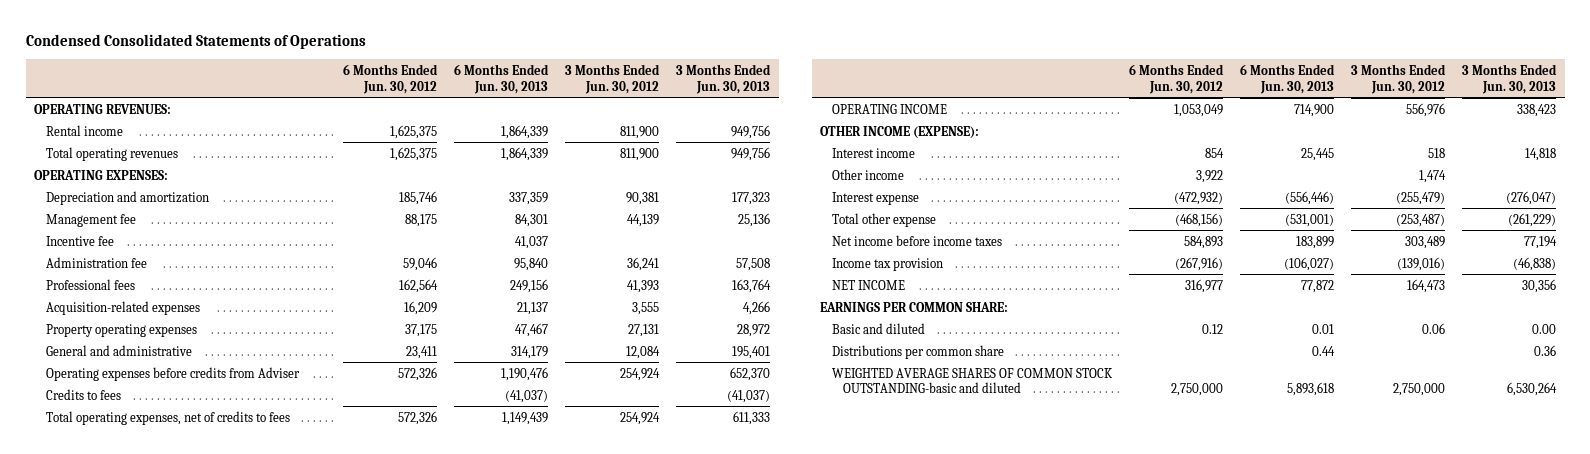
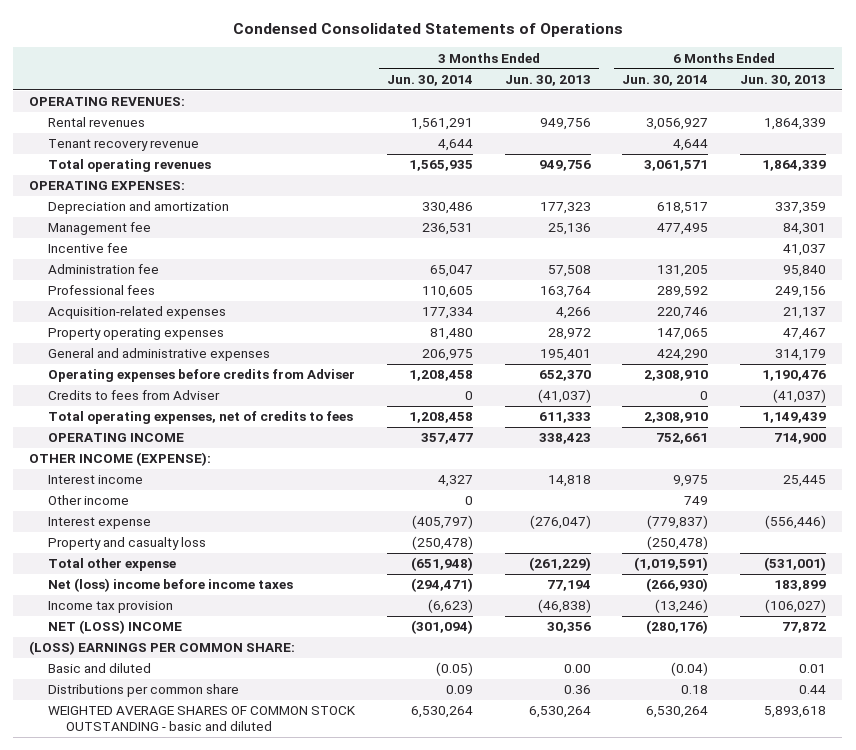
[343,63,439,94] 6 Months Ended Jun. 30, 2012 -> none
[565,63,661,94] 3 Months Ended Jun. 30, 2012 -> none
none -> [386,75,473,87] Jun. 30, 2014
none -> [622,75,709,87] Jun. 30, 2014
[45,124,123,136] Rental income -> [47,117,145,128] Rental revenues
none -> [47,139,199,152] Tenant recovery revenue
[45,344,192,356] General and administrative -> [47,348,270,362] General and administrative expenses
[45,388,121,400] Credits to fees -> [47,390,220,401] Credits to fees from Adviser
none -> [47,537,206,551] Property and casualty loss
[831,234,1002,246] Net income before income taxes -> [47,578,293,593] Net (loss) income before income taxes
[831,279,905,290] NET INCOME -> [47,620,182,635] NET (LOSS) INCOME
[820,301,1009,312] EARNINGS PER COMMON SHARE: -> [29,641,296,656] (LOSS) EARNINGS PER COMMON SHARE:
[831,367,1113,394] WEIGHTED AVERAGE SHARES OF COMMON STOCK OUTSTANDING-basic and diluted -> [47,706,356,731] WEIGHTED AVERAGE SHARES OF COMMON STOCK OUTSTANDING - basic and diluted

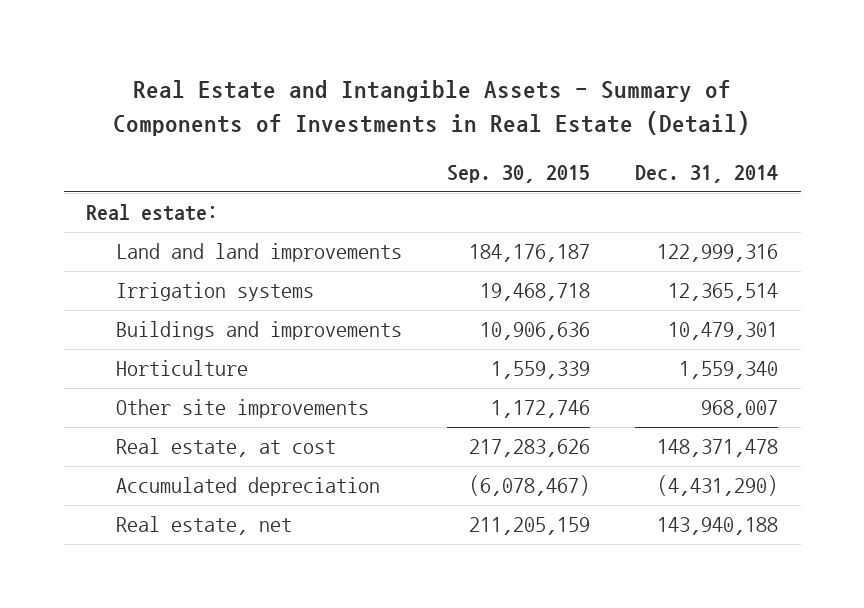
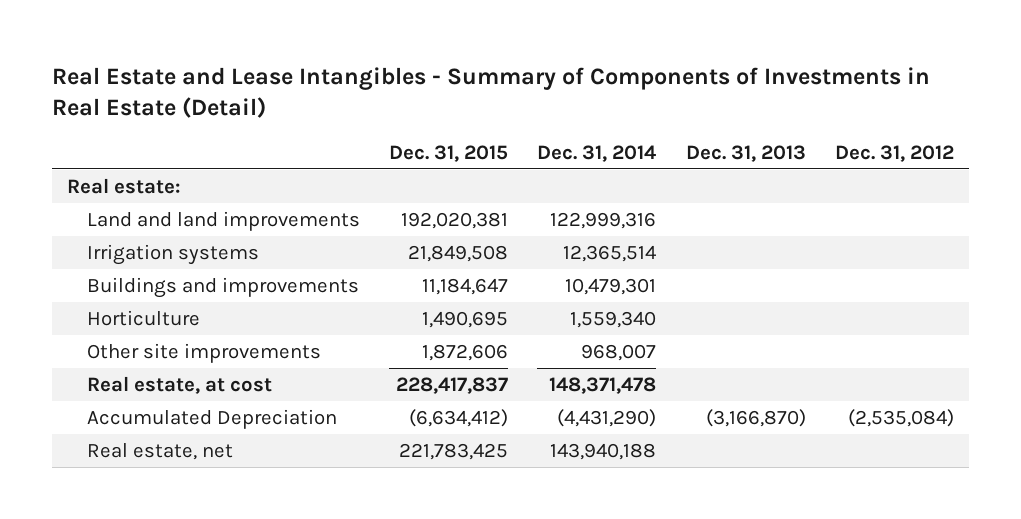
[113,80,751,136] Real Estate and Intangible Assets - Summary of Components of Investments in Real Estate (Detail) -> [52,66,931,119] Real Estate and Lease Intangibles - Summary of Components of Investments in Real Estate (Detail)
[447,164,591,183] Sep. 30, 2015 -> none
none -> [388,144,508,162] Dec. 31, 2015
none -> [685,144,806,162] Dec. 31, 2013
none -> [835,144,955,162] Dec. 31, 2012
[115,477,380,497] Accumulated depreciation -> [86,408,337,429] Accumulated Depreciation

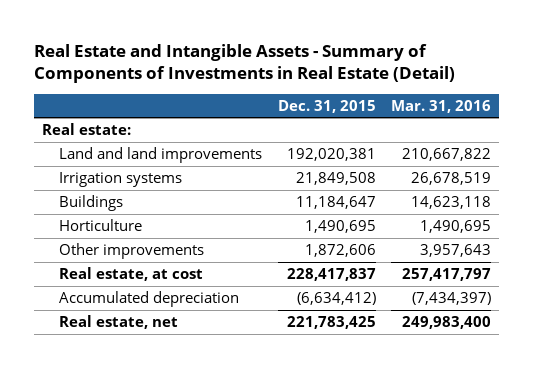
[52,66,931,119] Real Estate and Lease Intangibles - Summary of Components of Investments in Real Estate (Detail) -> [34,43,456,84] Real Estate and Intangible Assets - Summary of Components of Investments in Real Estate (Detail)
[537,144,657,162] Dec. 31, 2014 -> none
[685,144,806,162] Dec. 31, 2013 -> none
[835,144,955,162] Dec. 31, 2012 -> none
none -> [391,99,492,113] Mar. 31, 2016
[86,276,359,298] Buildings and improvements -> [59,194,124,211] Buildings
[86,342,321,363] Other site improvements -> [59,242,205,259] Other improvements
[86,408,337,429] Accumulated Depreciation -> [59,290,240,307] Accumulated depreciation

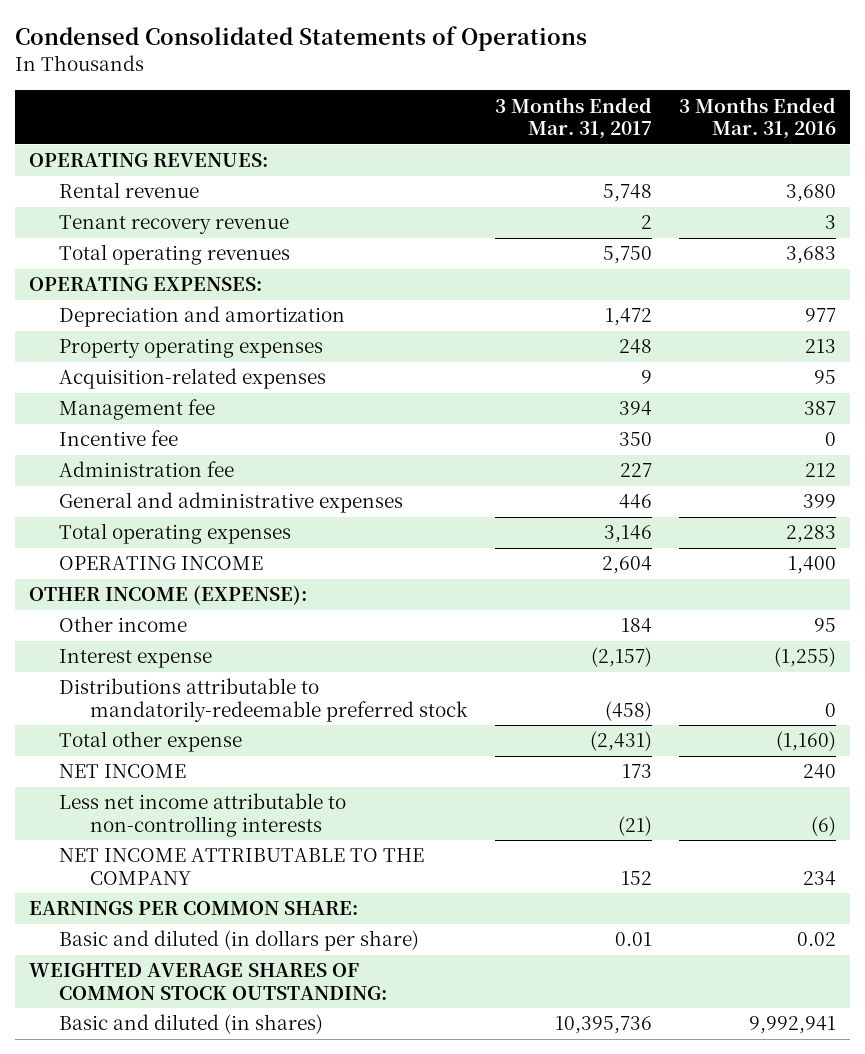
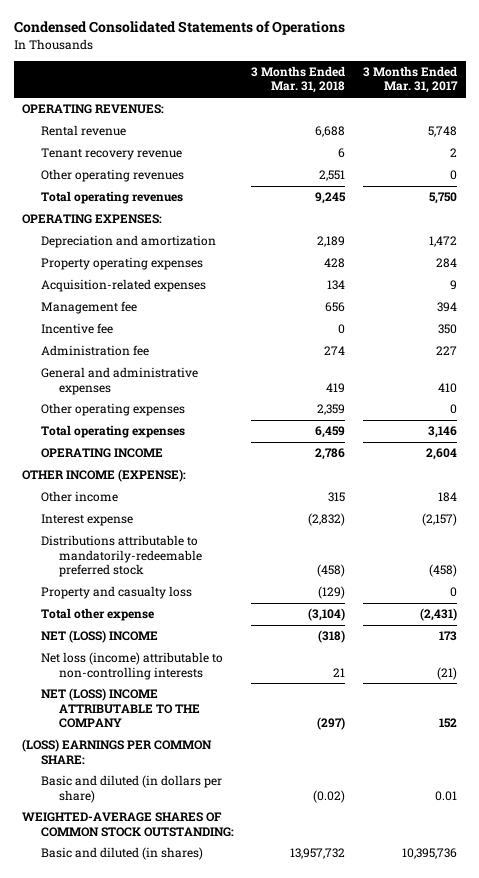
[679,96,837,140] 3 Months Ended Mar. 31, 2016 -> none
none -> [251,66,346,94] 3 Months Ended Mar. 31, 2018
none -> [40,169,184,183] Other operating revenues
[619,339,653,355] 248 -> [435,258,457,269] 284
[619,494,653,510] 446 -> [437,382,457,393] 410
none -> [40,403,185,417] Other operating expenses
none -> [40,586,192,600] Property and casualty loss
[59,764,187,779] NET INCOME -> [40,630,158,644] NET (LOSS) INCOME
[59,793,347,838] Less net income attributable to non-controlling interests -> [40,652,223,680] Net loss (income) attributable to non-controlling interests
[59,848,425,886] NET INCOME ATTRIBUTABLE TO THE COMPANY -> [40,688,201,728] NET (LOSS) INCOME ATTRIBUTABLE TO THE COMPANY
[29,901,359,916] EARNINGS PER COMMON SHARE: -> [22,739,213,765] (LOSS) EARNINGS PER COMMON SHARE:
[29,963,388,1001] WEIGHTED AVERAGE SHARES OF COMMON STOCK OUTSTANDING: -> [22,812,234,837] WEIGHTED-AVERAGE SHARES OF COMMON STOCK OUTSTANDING:

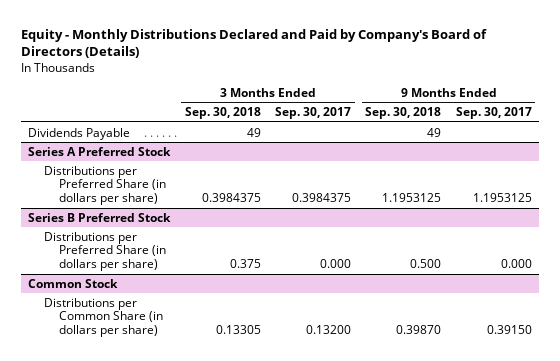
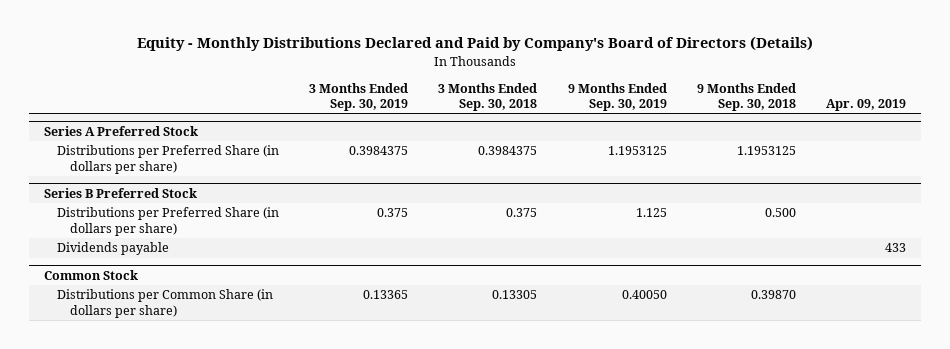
[274,107,351,120] Sep. 30, 2017 -> none
[455,107,532,120] Sep. 30, 2017 -> none
none -> [309,82,409,111] 3 Months Ended Sep. 30, 2019
none -> [567,82,667,111] 9 Months Ended Sep. 30, 2019
none -> [826,98,907,111] Apr. 09, 2019
[28,127,131,140] Dividends Payable -> none
none -> [56,242,169,256] Dividends payable

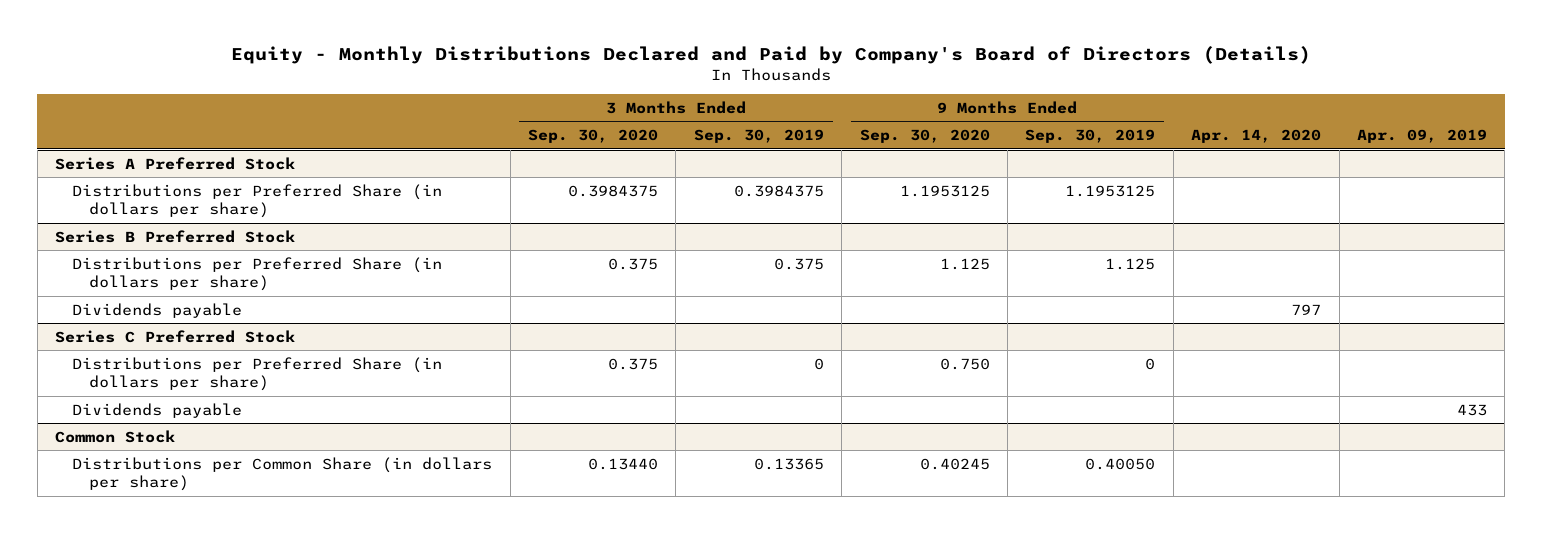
[438,82,538,111] 3 Months Ended Sep. 30, 2018 -> none
[696,82,796,111] 9 Months Ended Sep. 30, 2018 -> none
none -> [527,129,658,144] Sep. 30, 2020
none -> [859,129,990,144] Sep. 30, 2020
none -> [1191,129,1322,144] Apr. 14, 2020
none -> [72,302,243,318] Dividends payable
none -> [55,329,296,343] Series C Preferred Stock
none -> [72,356,443,392] Distributions per Preferred Share (in dollars per share)

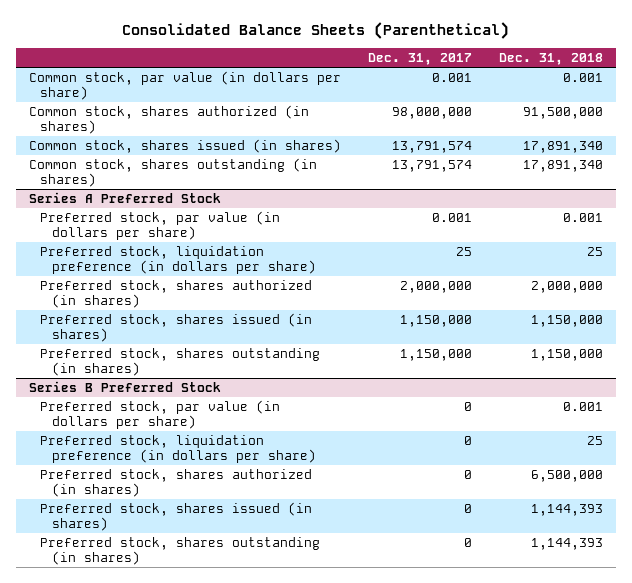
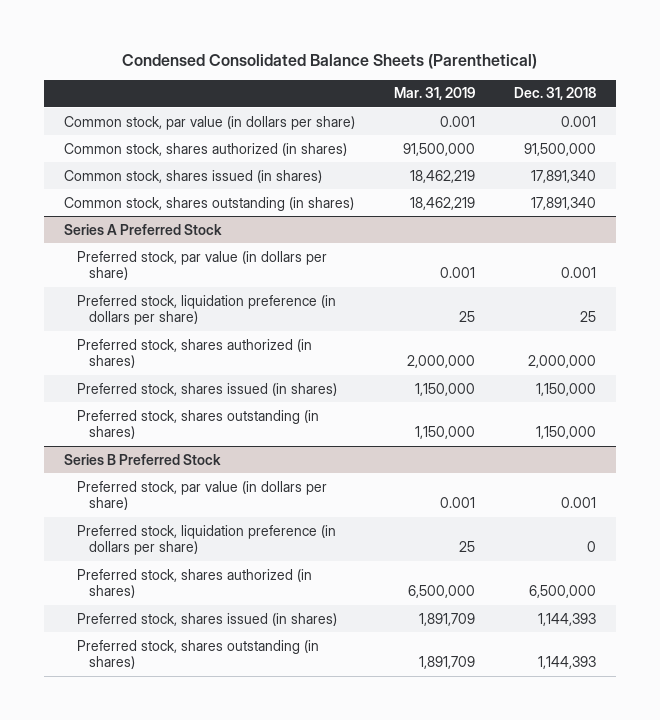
[122,22,510,40] Consolidated Balance Sheets (Parenthetical) -> [122,53,538,69] Condensed Consolidated Balance Sheets (Parenthetical)
[368,53,473,66] Dec. 31, 2017 -> none
none -> [394,87,476,101] Mar. 31, 2019
[586,436,603,446] 25 -> [587,541,597,553] 0

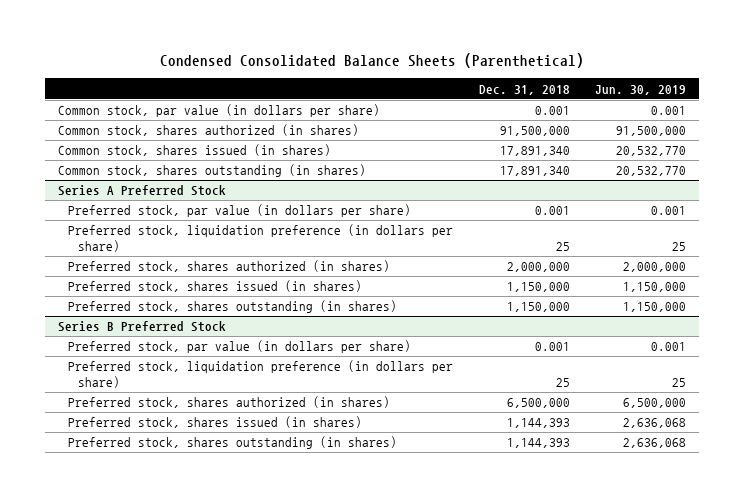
[394,87,476,101] Mar. 31, 2019 -> none
none -> [595,84,687,95] Jun. 30, 2019
[587,541,597,553] 0 -> [555,377,570,387] 25

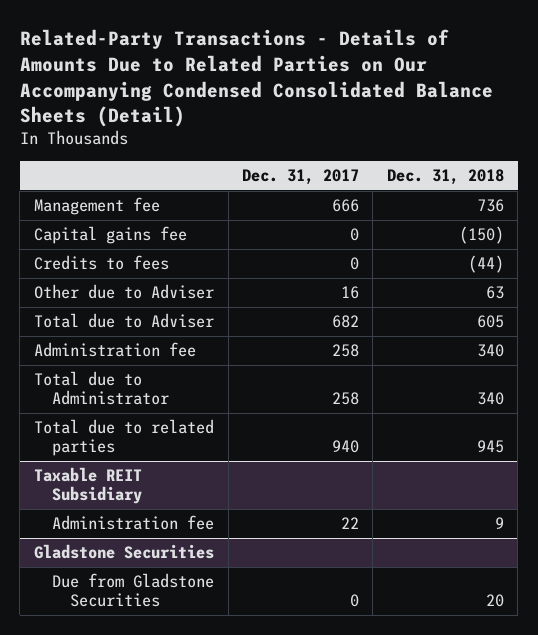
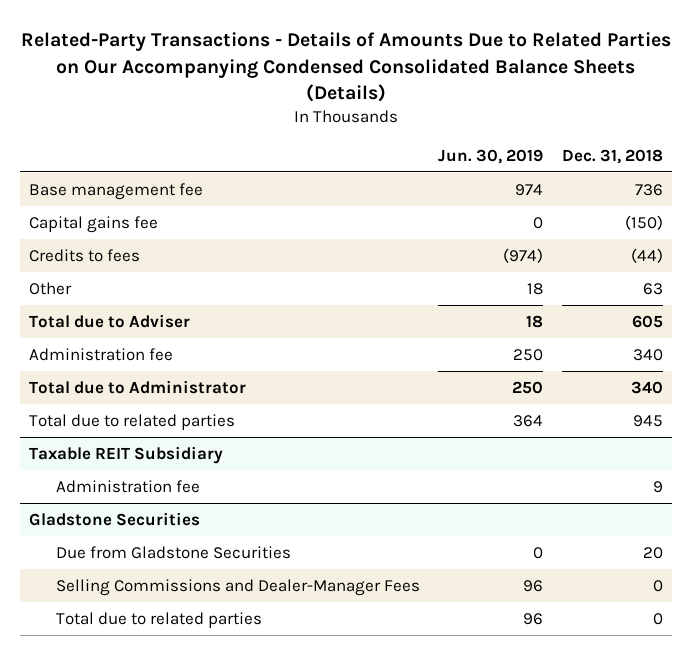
[19,29,493,128] Related-Party Transactions - Details of Amounts Due to Related Parties on Our Accompanying Condensed Consolidated Balance Sheets (Detail) -> [20,32,671,103] Related-Party Transactions - Details of Amounts Due to Related Parties on Our Accompanying Condensed Consolidated Balance Sheets (Details)
[242,168,360,185] Dec. 31, 2017 -> none
none -> [438,148,544,164] Jun. 30, 2019
[33,197,160,216] Management fee -> [29,182,204,200] Base management fee
[33,284,214,300] Other due to Adviser -> [29,281,73,295] Other
none -> [55,578,420,596] Selling Commissions and Dealer-Manager Fees
none -> [55,611,262,628] Total due to related parties

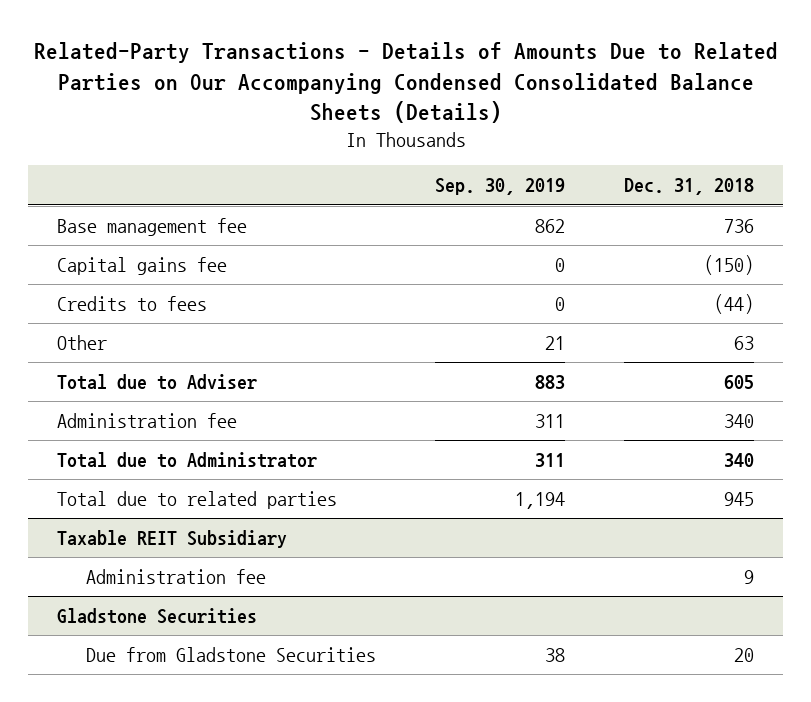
[438,148,544,164] Jun. 30, 2019 -> none
none -> [434,178,565,196] Sep. 30, 2019
[55,578,420,596] Selling Commissions and Dealer-Manager Fees -> none
[55,611,262,628] Total due to related parties -> none

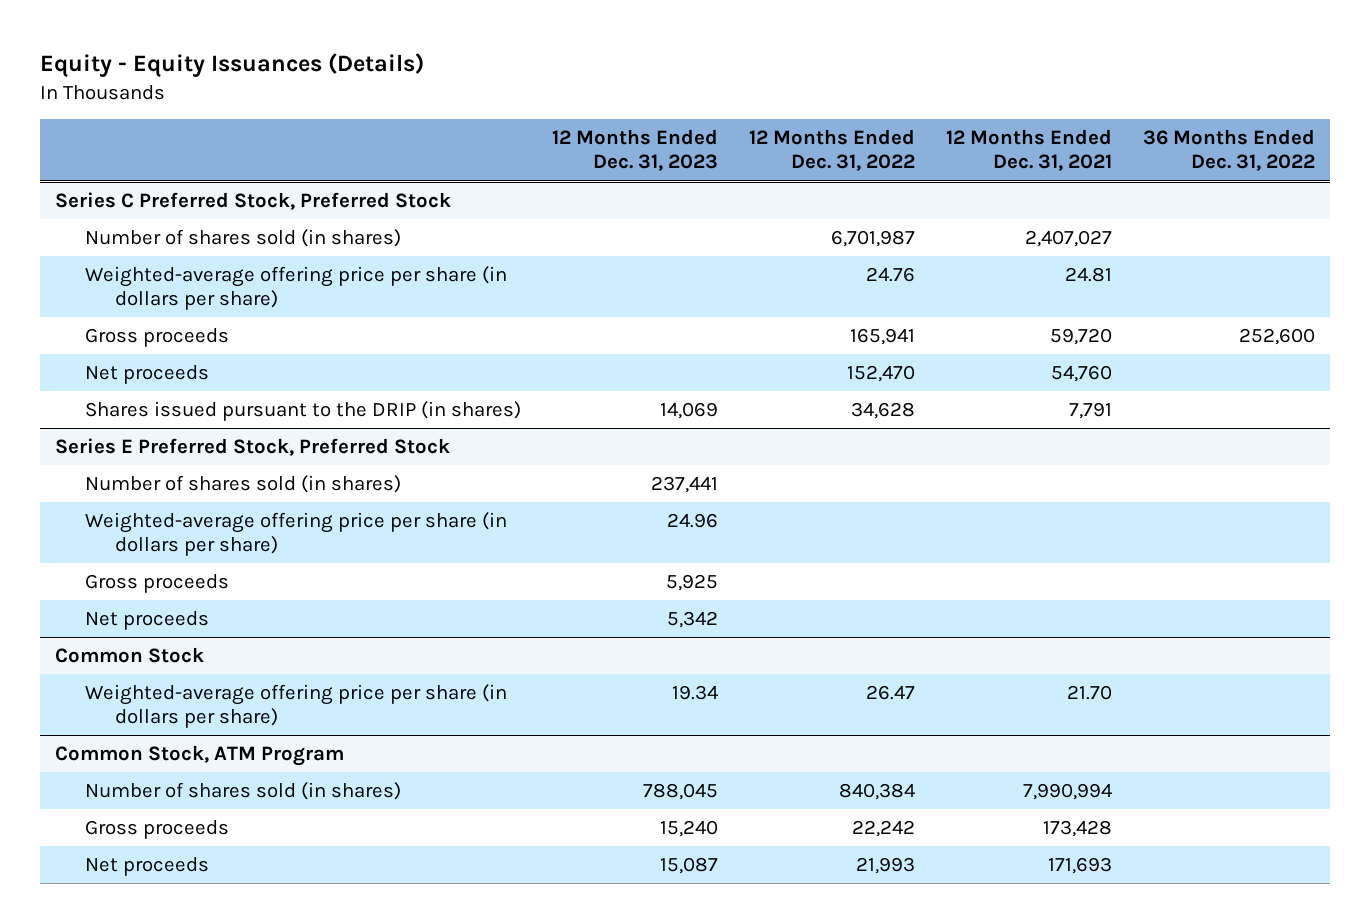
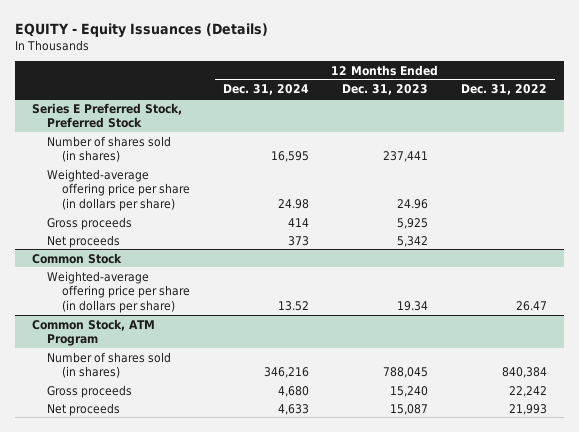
[39,53,424,78] Equity - Equity Issuances (Details) -> [15,22,269,38] EQUITY - Equity Issuances (Details)
[945,129,1112,172] 12 Months Ended Dec. 31, 2021 -> none
[1142,129,1315,172] 36 Months Ended Dec. 31, 2022 -> none
none -> [222,84,309,96] Dec. 31, 2024
[55,191,452,210] Series C Preferred Stock, Preferred Stock -> none
[85,228,402,247] Number of shares sold (in shares) -> none
[85,265,508,311] Weighted-average offering price per share (in dollars per share) -> none
[85,327,230,347] Gross proceeds -> none
[85,364,210,384] Net proceeds -> none
[85,400,522,421] Shares issued pursuant to the DRIP (in shares) -> none

